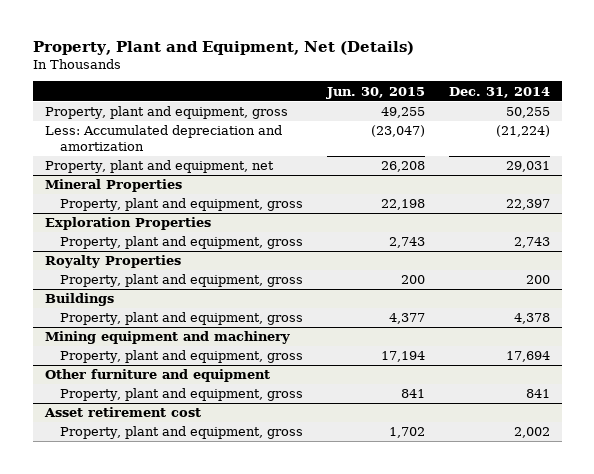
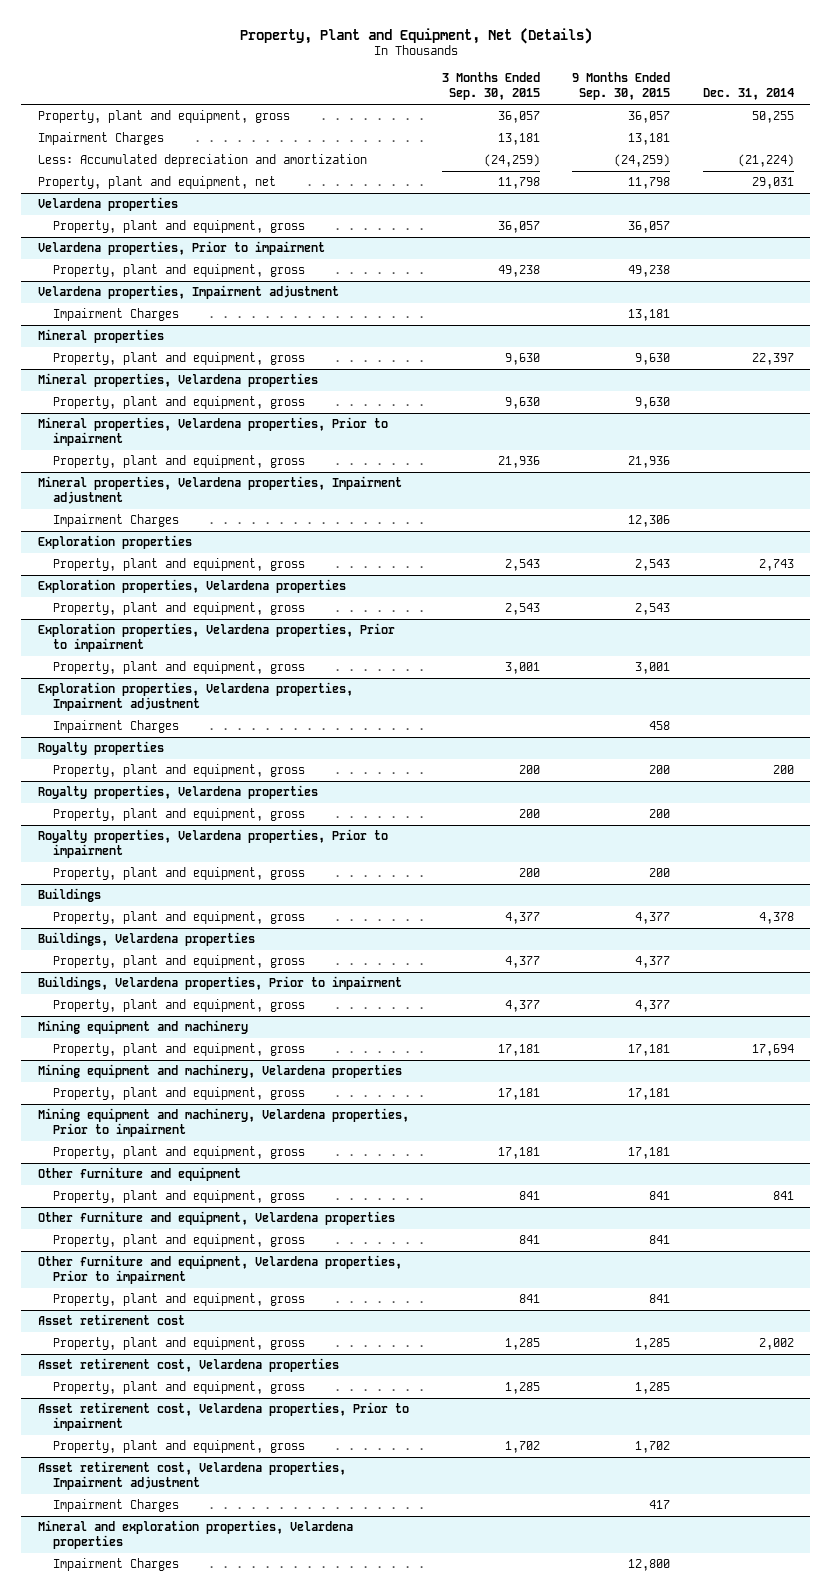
[325,86,425,99] Jun. 30, 2015 -> none
none -> [441,72,540,101] 3 Months Ended Sep. 30, 2015
none -> [572,72,671,101] 9 Months Ended Sep. 30, 2015
none -> [37,132,164,146] Impairment Charges
none -> [37,197,178,212] Velardena properties
none -> [52,220,305,234] Property, plant and equipment, gross
none -> [37,241,325,256] Velardena properties, Prior to impairment
none -> [52,264,305,278] Property, plant and equipment, gross
none -> [37,285,339,300] Velardena properties, Impairment adjustment
none -> [52,308,179,322] Impairment Charges
[44,179,182,193] Mineral Properties -> [37,329,164,344] Mineral properties
none -> [37,373,318,388] Mineral properties, Velardena properties
none -> [52,396,305,410] Property, plant and equipment, gross
none -> [37,417,388,447] Mineral properties, Velardena properties, Prior to impairment
none -> [52,455,305,469] Property, plant and equipment, gross
none -> [37,476,402,505] Mineral properties, Velardena properties, Impairment adjustment
none -> [52,514,179,528] Impairment Charges
[44,217,211,231] Exploration Properties -> [37,535,192,550] Exploration properties
none -> [37,579,346,594] Exploration properties, Velardena properties
none -> [52,602,305,616] Property, plant and equipment, gross
none -> [37,623,395,653] Exploration properties, Velardena properties, Prior to impairment
none -> [52,661,305,675] Property, plant and equipment, gross
none -> [37,682,353,712] Exploration properties, Velardena properties, Impairment adjustment
none -> [52,720,179,734] Impairment Charges
[44,255,181,269] Royalty Properties -> [37,741,164,756] Royalty properties
none -> [37,785,318,800] Royalty properties, Velardena properties
none -> [52,808,305,822] Property, plant and equipment, gross
none -> [37,829,388,859] Royalty properties, Velardena properties, Prior to impairment
none -> [52,867,305,881] Property, plant and equipment, gross
none -> [37,932,255,947] Buildings, Velardena properties
none -> [52,955,305,969] Property, plant and equipment, gross
none -> [37,976,402,991] Buildings, Velardena properties, Prior to impairment
none -> [52,999,305,1013] Property, plant and equipment, gross
none -> [37,1064,402,1079] Mining equipment and machinery, Velardena properties
none -> [52,1087,305,1101] Property, plant and equipment, gross
none -> [37,1108,409,1138] Mining equipment and machinery, Velardena properties, Prior to impairment
none -> [52,1146,305,1160] Property, plant and equipment, gross
none -> [37,1211,395,1226] Other furniture and equipment, Velardena properties
none -> [52,1234,305,1248] Property, plant and equipment, gross
none -> [37,1255,402,1285] Other furniture and equipment, Velardena properties, Prior to impairment
none -> [52,1293,305,1307] Property, plant and equipment, gross
none -> [37,1358,339,1373] Asset retirement cost, Velardena properties
none -> [52,1381,305,1395] Property, plant and equipment, gross
none -> [37,1402,409,1432] Asset retirement cost, Velardena properties, Prior to impairment
none -> [52,1440,305,1454] Property, plant and equipment, gross
none -> [37,1461,346,1491] Asset retirement cost, Velardena properties, Impairment adjustment
none -> [52,1499,179,1513] Impairment Charges
none -> [37,1520,353,1550] Mineral and exploration properties, Velardena properties
none -> [52,1558,179,1572] Impairment Charges

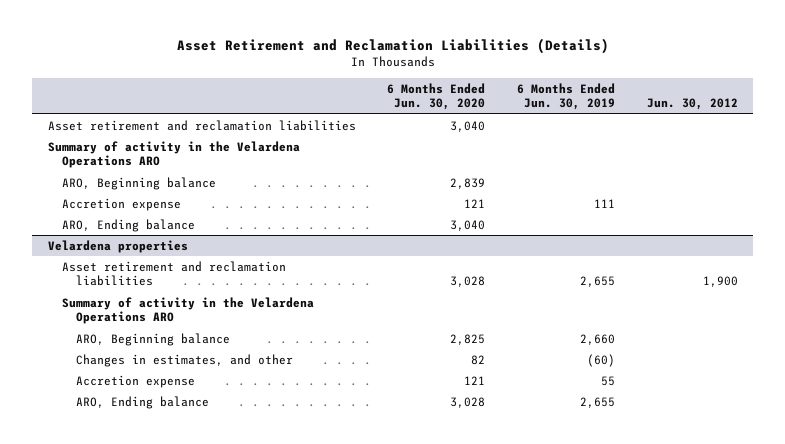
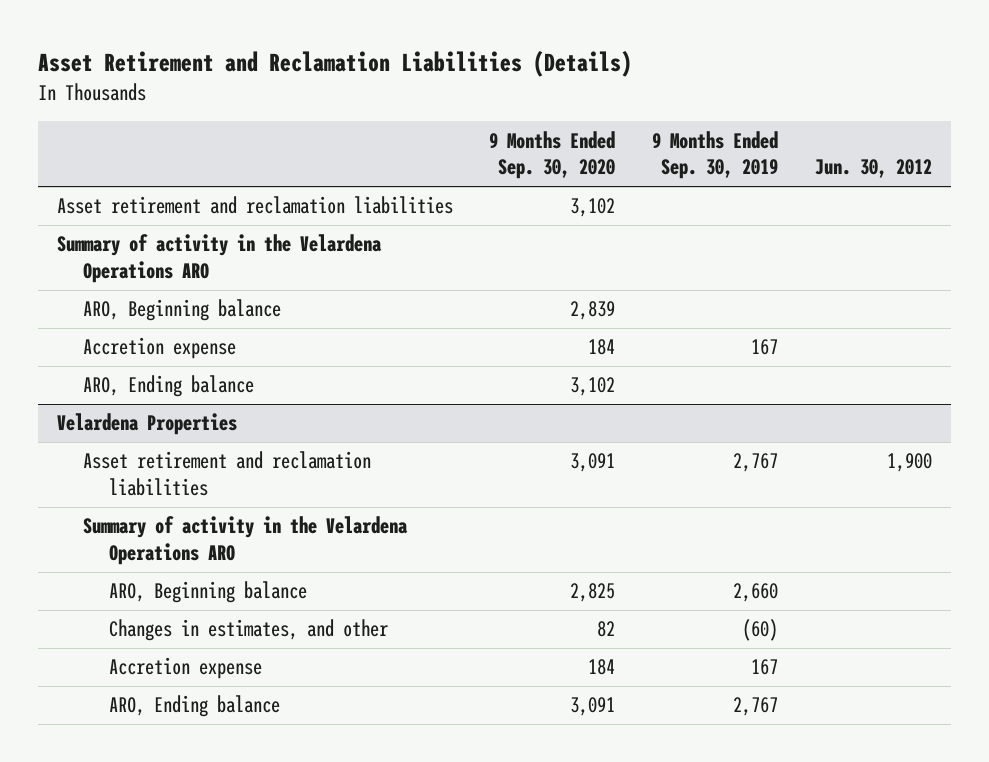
[387,82,486,111] 6 Months Ended Jun. 30, 2020 -> none
[516,82,615,111] 6 Months Ended Jun. 30, 2019 -> none
none -> [489,130,616,180] 9 Months Ended Sep. 30, 2020
none -> [652,130,779,180] 9 Months Ended Sep. 30, 2019
[47,239,188,253] Velardena properties -> [56,413,237,436] Velardena Properties

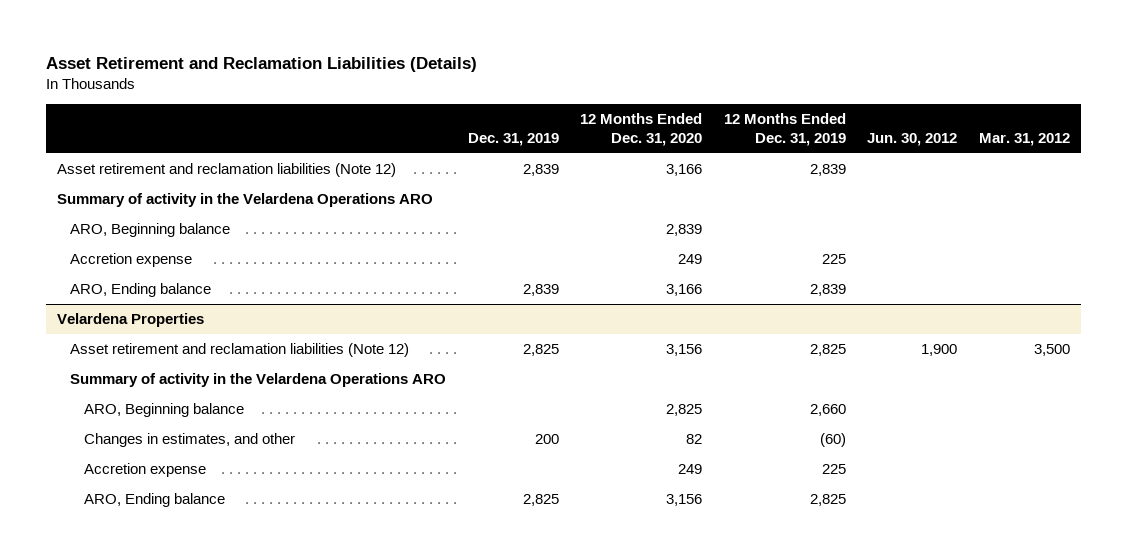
[489,130,616,180] 9 Months Ended Sep. 30, 2020 -> none
[652,130,779,180] 9 Months Ended Sep. 30, 2019 -> none
none -> [467,133,559,147] Dec. 31, 2019
none -> [580,113,703,147] 12 Months Ended Dec. 31, 2020
none -> [723,113,846,147] 12 Months Ended Dec. 31, 2019
none -> [979,133,1071,147] Mar. 31, 2012
[56,196,453,215] Asset retirement and reclamation liabilities -> [56,163,396,178] Asset retirement and reclamation liabilities (Note 12)
[82,451,371,497] Asset retirement and reclamation liabilities -> [70,343,410,358] Asset retirement and reclamation liabilities (Note 12)

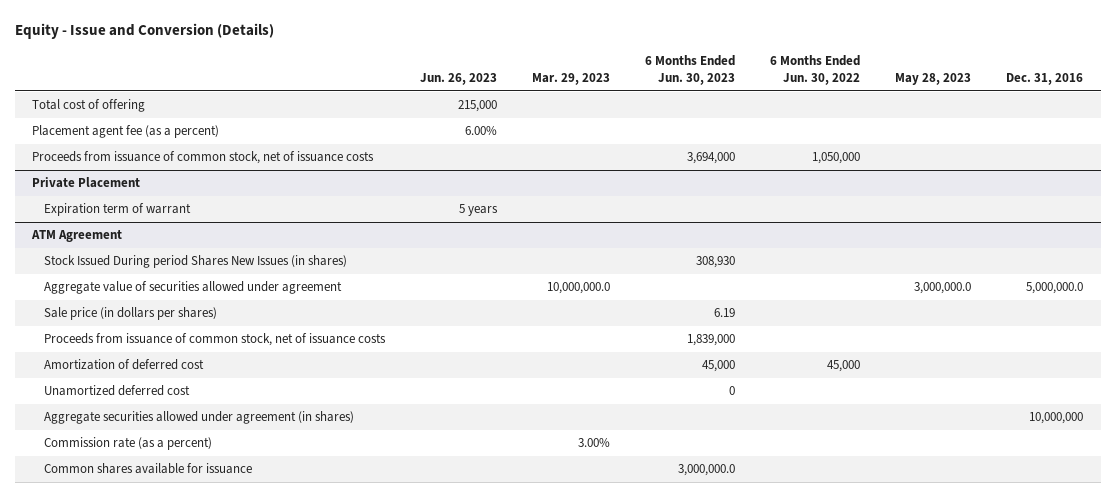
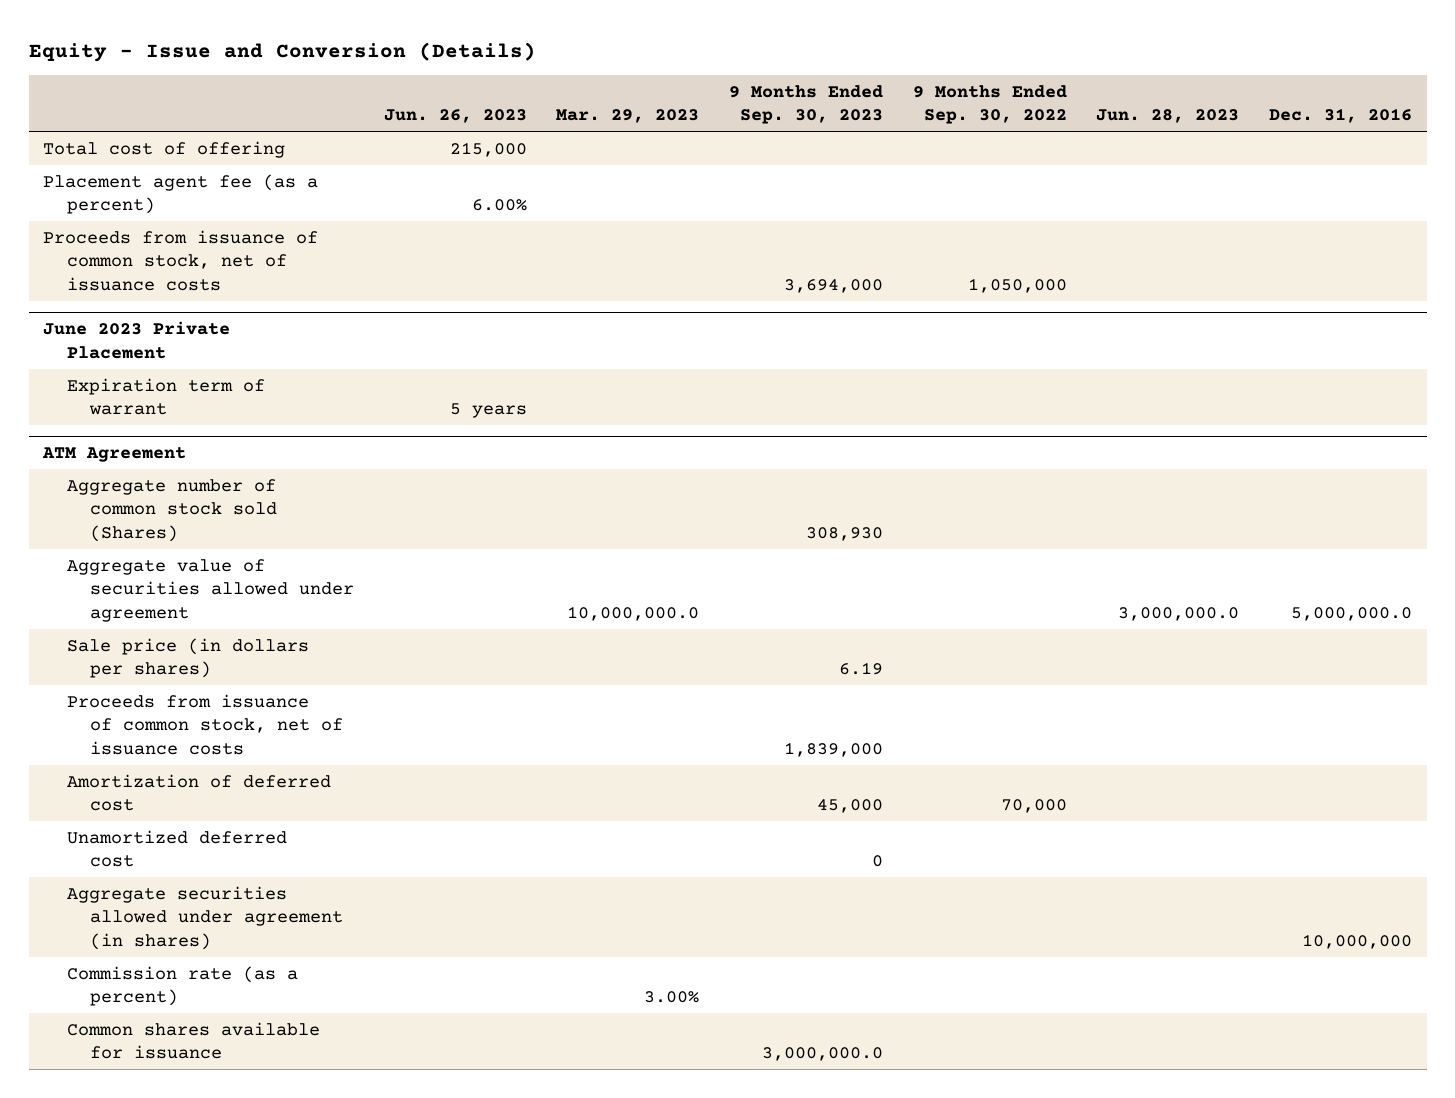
[644,55,735,85] 6 Months Ended Jun. 30, 2023 -> none
[769,55,860,85] 6 Months Ended Jun. 30, 2022 -> none
[894,72,971,85] May 28, 2023 -> none
none -> [728,84,883,125] 9 Months Ended Sep. 30, 2023
none -> [912,84,1067,125] 9 Months Ended Sep. 30, 2022
none -> [1096,109,1240,124] Jun. 28, 2023
[32,177,141,189] Private Placement -> [43,321,231,359] June 2023 Private Placement
[43,255,347,269] Stock Issued During period Shares New Issues (in shares) -> [66,478,277,542] Aggregate number of common stock sold (Shares)

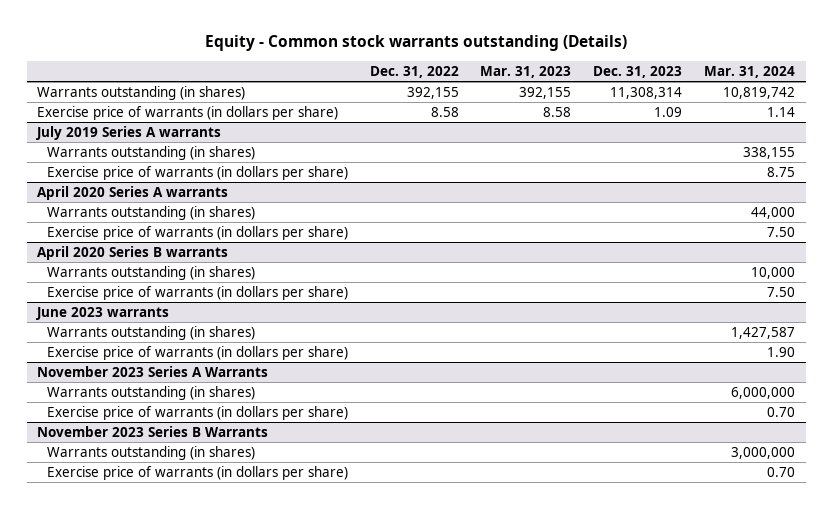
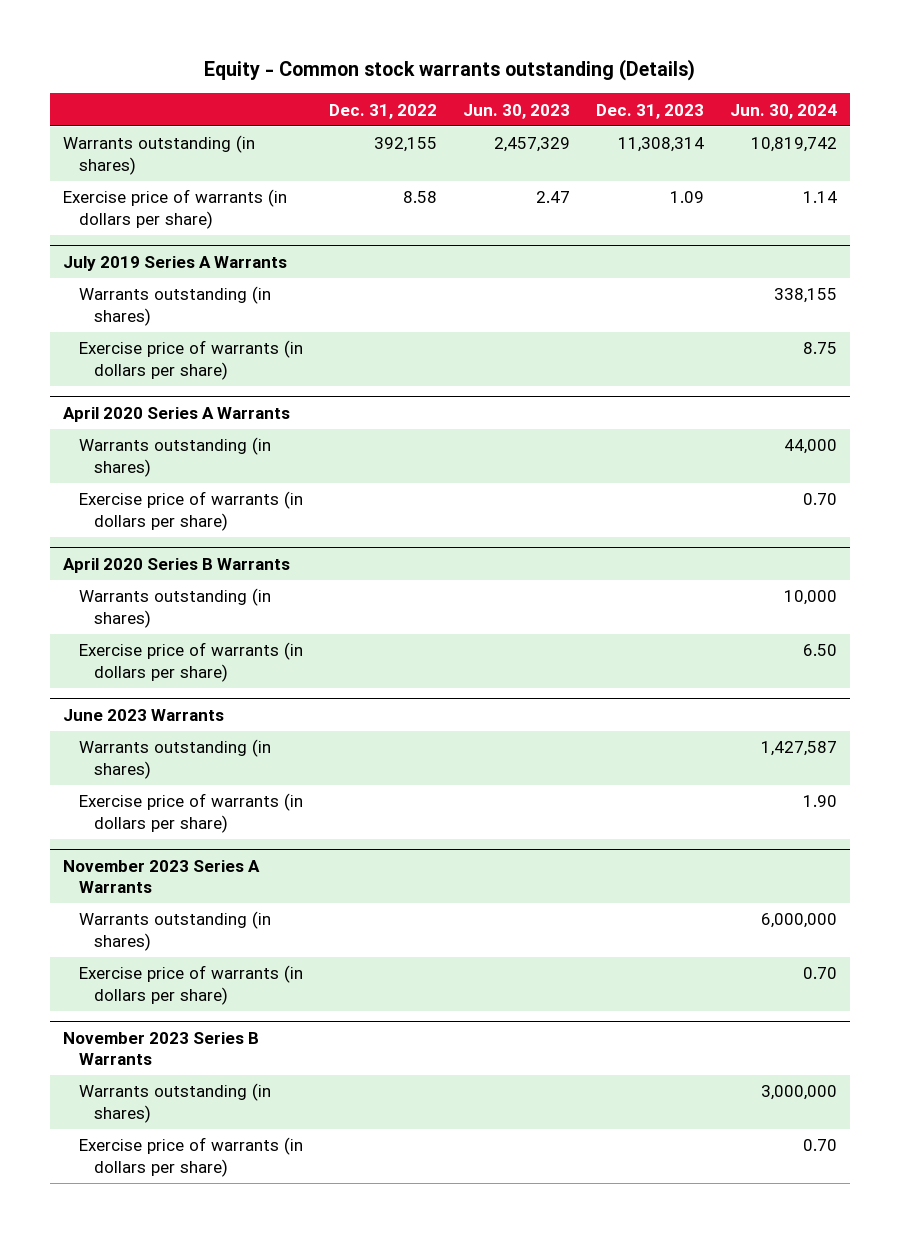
[480,65,572,78] Mar. 31, 2023 -> none
[703,65,795,78] Mar. 31, 2024 -> none
none -> [462,103,570,119] Jun. 30, 2023
none -> [730,103,838,119] Jun. 30, 2024
[36,126,222,141] July 2019 Series A warrants -> [62,255,287,271] July 2019 Series A Warrants
[37,186,229,201] April 2020 Series A warrants -> [62,406,290,422] April 2020 Series A Warrants
[37,246,229,261] April 2020 Series B warrants -> [62,557,290,573] April 2020 Series B Warrants
[36,307,170,321] June 2023 warrants -> [62,708,224,721] June 2023 Warrants

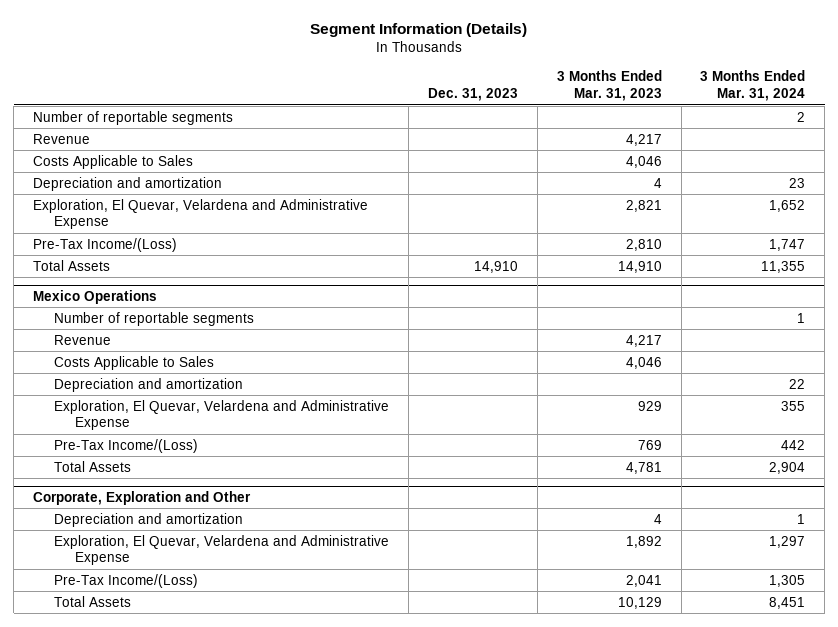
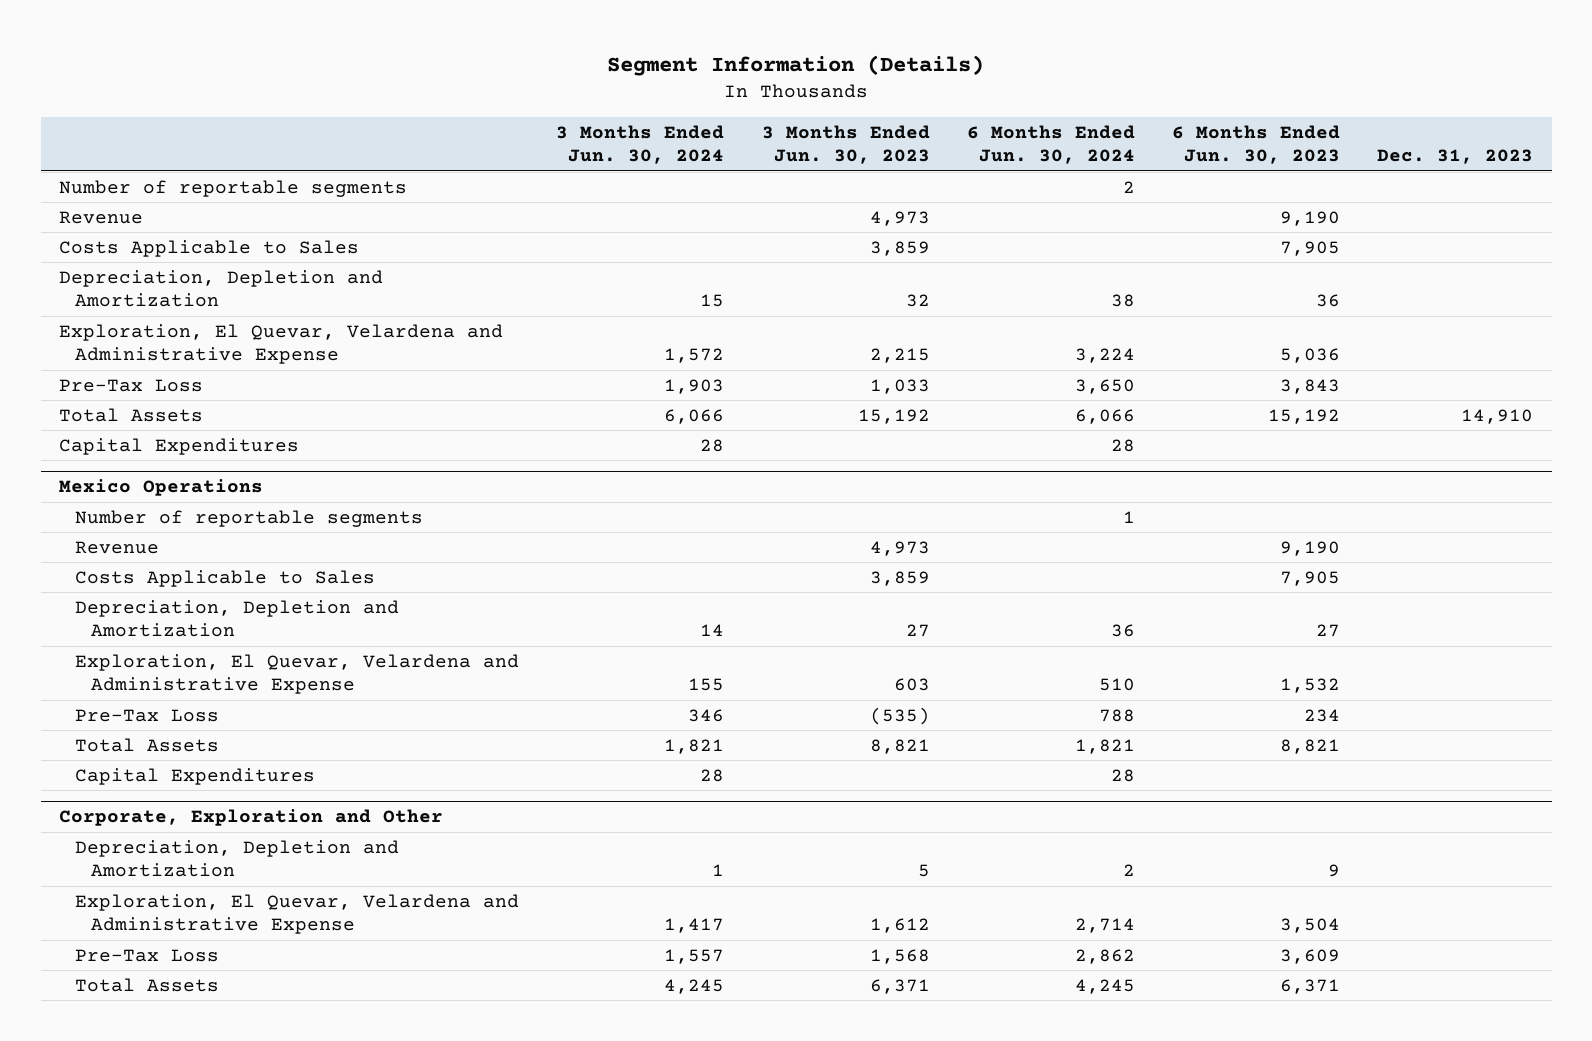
[556,70,662,102] 3 Months Ended Mar. 31, 2023 -> none
[700,70,806,102] 3 Months Ended Mar. 31, 2024 -> none
none -> [556,124,725,165] 3 Months Ended Jun. 30, 2024
none -> [761,124,930,165] 3 Months Ended Jun. 30, 2023
none -> [966,124,1135,165] 6 Months Ended Jun. 30, 2024
none -> [1171,124,1340,165] 6 Months Ended Jun. 30, 2023
[33,176,223,191] Depreciation and amortization -> [59,269,384,308] Depreciation, Depletion and Amortization
[33,237,178,252] Pre-Tax Income/(Loss) -> [59,378,204,392] Pre-Tax Loss
none -> [59,437,300,455] Capital Expenditures
[54,377,244,392] Depreciation and amortization -> [75,599,400,638] Depreciation, Depletion and Amortization
[54,438,199,453] Pre-Tax Income/(Loss) -> [75,708,220,722] Pre-Tax Loss
none -> [75,767,316,785] Capital Expenditures
[54,512,244,527] Depreciation and amortization -> [75,839,400,878] Depreciation, Depletion and Amortization
[54,573,199,588] Pre-Tax Income/(Loss) -> [75,948,220,962] Pre-Tax Loss

